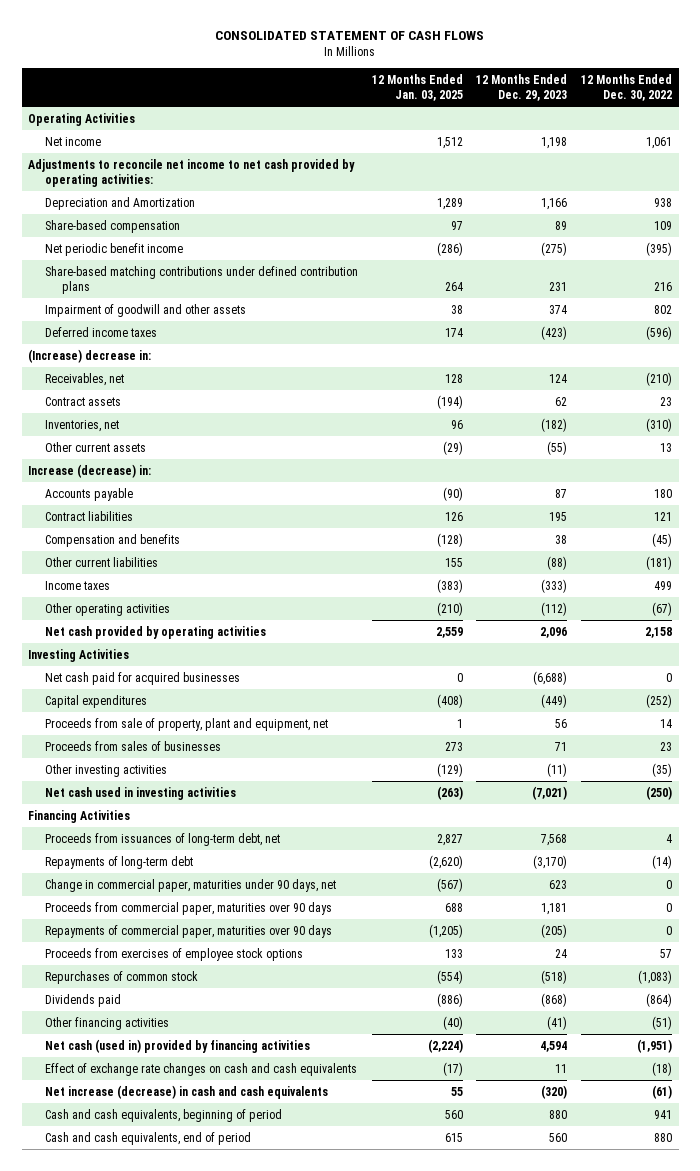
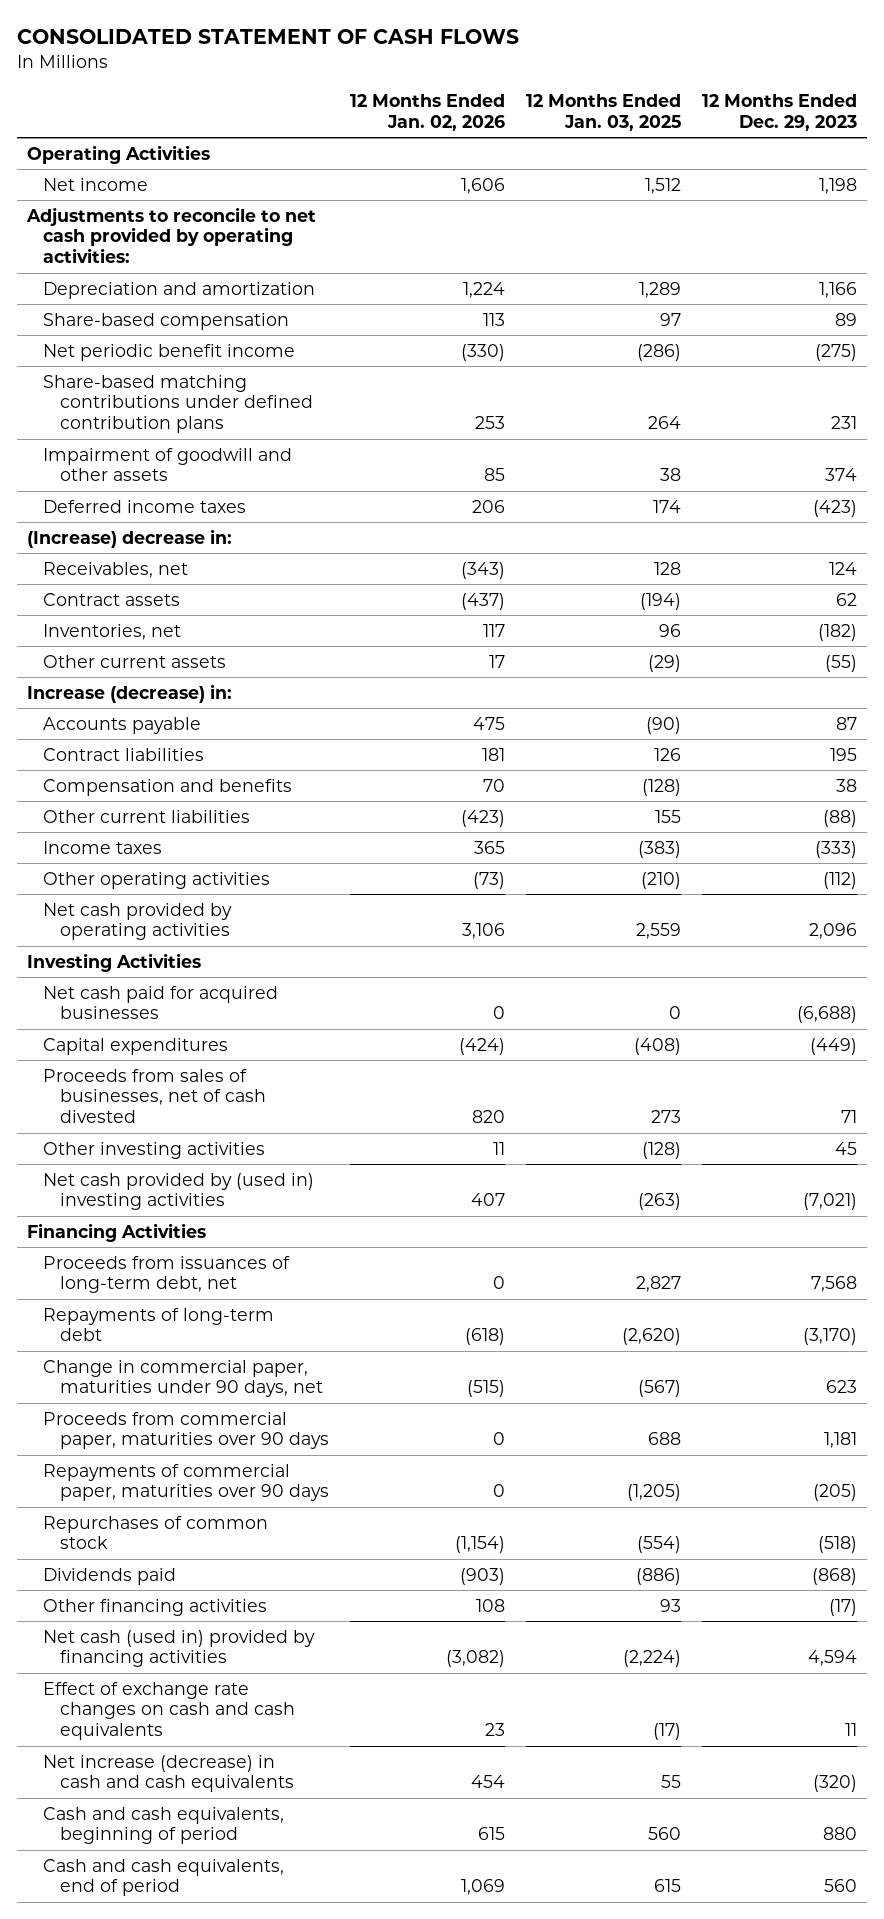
[581,73,673,102] 12 Months Ended Dec. 30, 2022 -> none
none -> [349,94,505,132] 12 Months Ended Jan. 02, 2026
[28,158,356,187] Adjustments to reconcile net income to net cash provided by operating activities: -> [26,206,317,264] Adjustments to reconcile to net cash provided by operating activities:
[45,196,196,210] Depreciation and Amortization -> [43,281,316,299] Depreciation and amortization
[45,717,329,731] Proceeds from sale of property, plant and equipment, net -> none
[45,740,222,751] Proceeds from sales of businesses -> [43,1068,266,1124] Proceeds from sales of businesses, net of cash divested
[436,762,463,777] (129) -> [641,1141,681,1159] (128)
[547,762,568,777] (11) -> [834,1141,857,1155] 45
[45,786,237,800] Net cash used in investing activities -> [43,1172,315,1211] Net cash provided by (used in) investing activities
[45,947,304,961] Proceeds from exercises of employee stock options -> none
[442,1015,463,1030] (40) -> [659,1598,681,1612] 93
[547,1015,568,1030] (41) -> [828,1598,857,1616] (17)

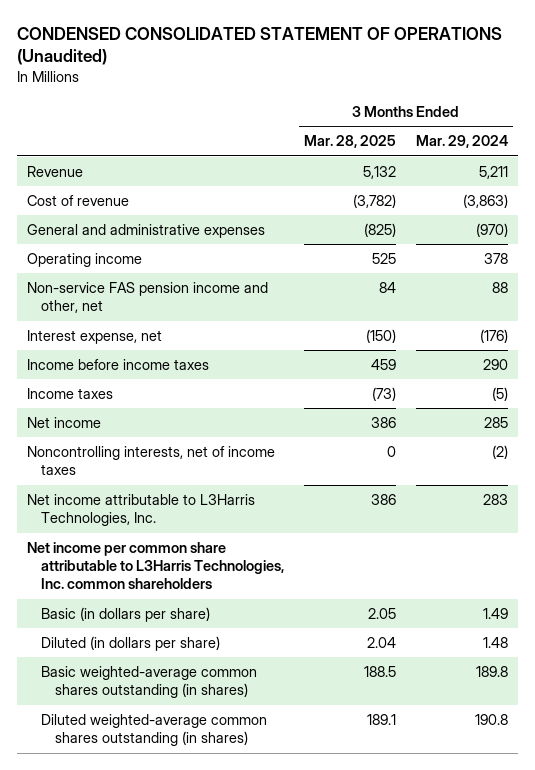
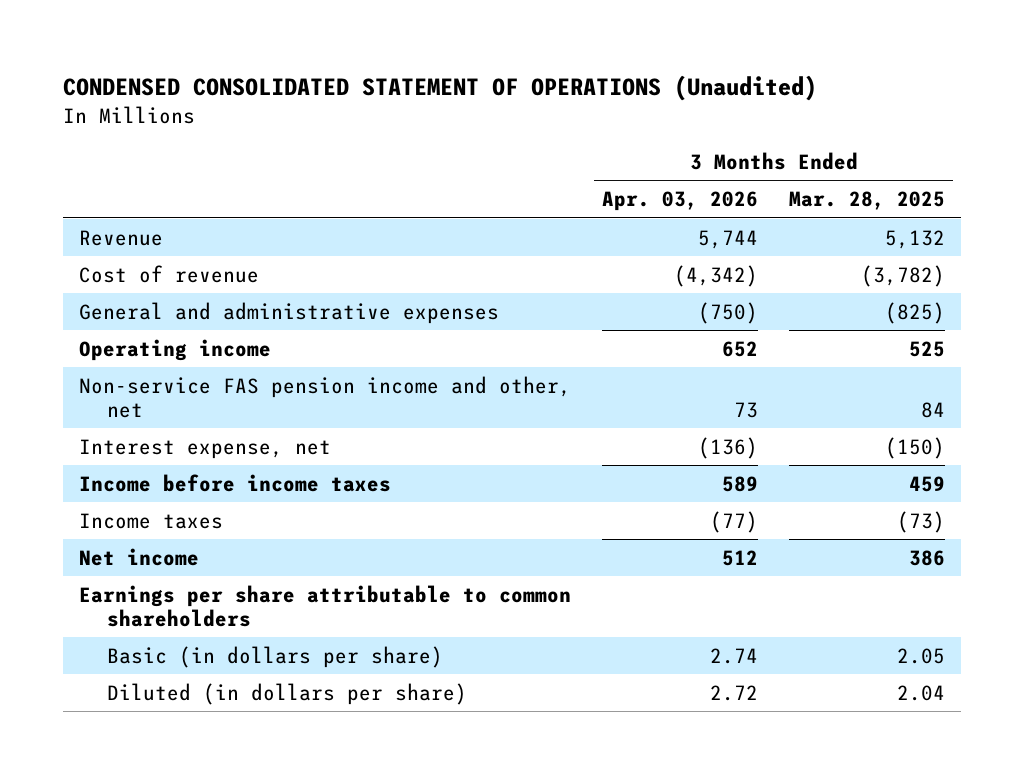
[415,135,508,149] Mar. 29, 2024 -> none
none -> [602,191,759,212] Apr. 03, 2026
[26,446,275,476] Noncontrolling interests, net of income taxes -> none
[26,494,255,527] Net income attributable to L3Harris Technologies, Inc. -> none
[26,542,284,590] Net income per common share attributable to L3Harris Technologies, Inc. common shareholders -> [78,584,571,627] Earnings per share attributable to common shareholders
[40,666,257,699] Basic weighted-average common shares outstanding (in shares) -> none
[40,714,267,747] Diluted weighted-average common shares outstanding (in shares) -> none

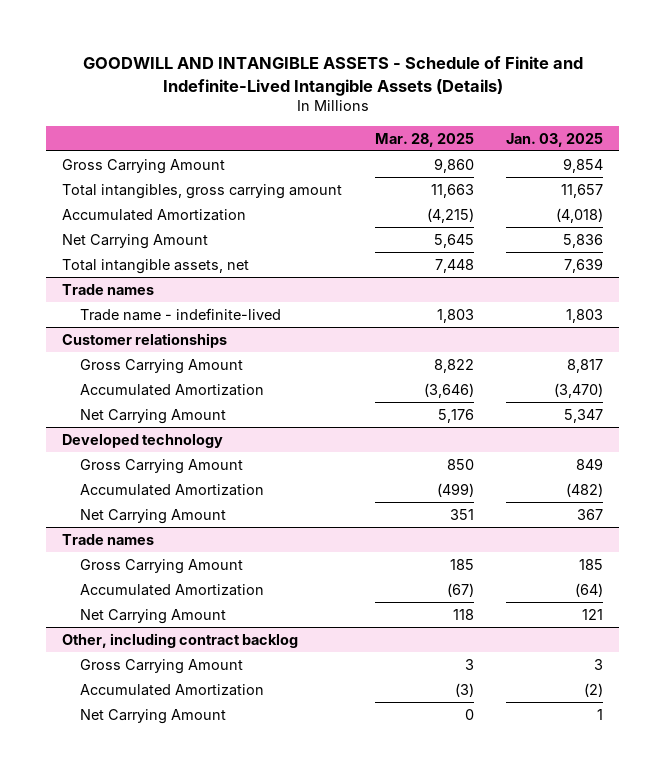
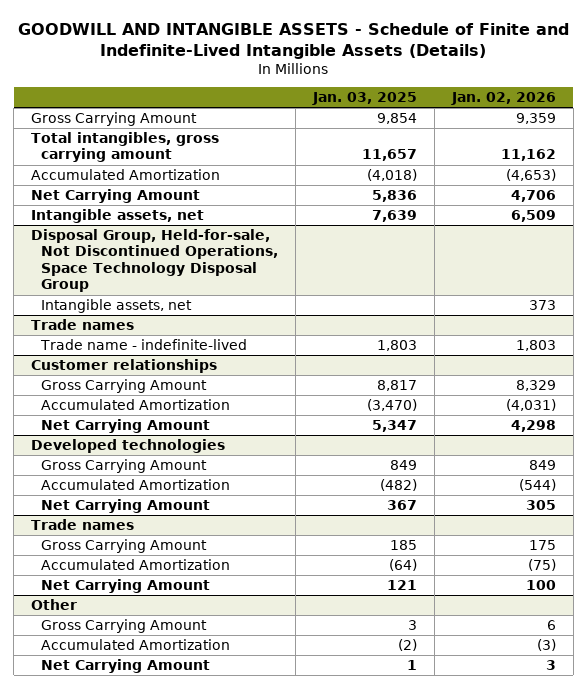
[374,132,474,147] Mar. 28, 2025 -> none
none -> [450,92,556,106] Jan. 02, 2026
[62,258,250,274] Total intangible assets, net -> [31,208,205,223] Intangible assets, net
none -> [31,228,278,293] Disposal Group, Held-for-sale, Not Discontinued Operations, Space Technology Disposal Group
none -> [40,298,192,313] Intangible assets, net
[62,433,224,448] Developed technology -> [31,438,226,453] Developed technologies
[62,632,299,648] Other, including contract backlog -> [31,598,78,610] Other

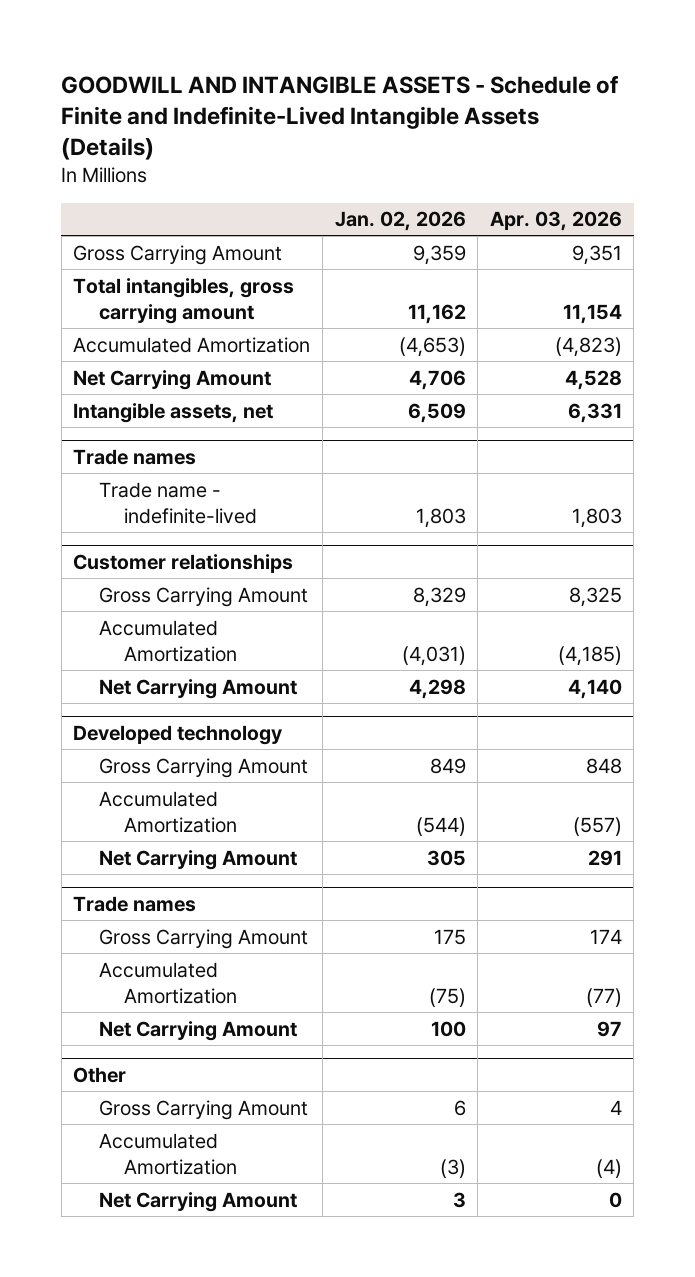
[311,92,417,106] Jan. 03, 2025 -> none
none -> [489,211,622,232] Apr. 03, 2026
[31,228,278,293] Disposal Group, Held-for-sale, Not Discontinued Operations, Space Technology Disposal Group -> none
[40,298,192,313] Intangible assets, net -> none
[31,438,226,453] Developed technologies -> [73,724,283,745] Developed technology

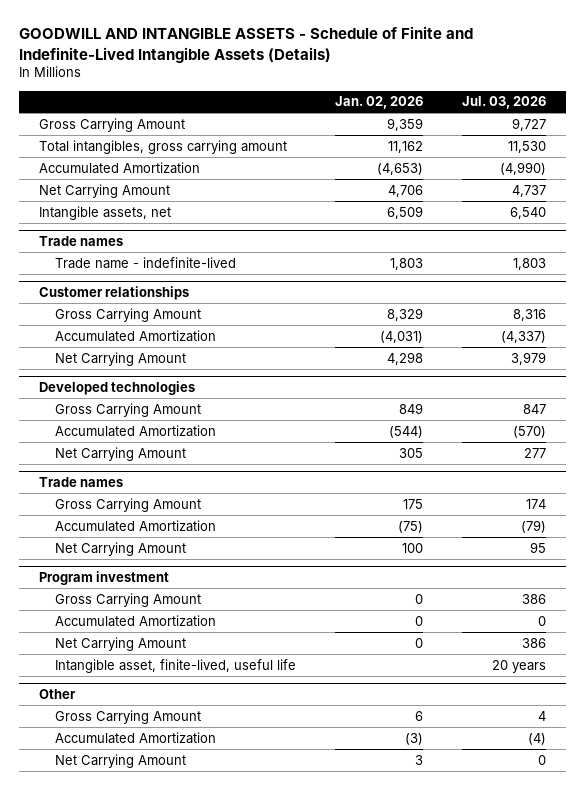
[489,211,622,232] Apr. 03, 2026 -> none
none -> [462,96,547,110] Jul. 03, 2026
[73,724,283,745] Developed technology -> [38,381,195,396] Developed technologies
none -> [38,571,169,586] Program investment
none -> [55,592,202,607] Gross Carrying Amount
none -> [55,614,217,627] Accumulated Amortization
none -> [55,636,187,651] Net Carrying Amount
none -> [55,658,297,673] Intangible asset, finite-lived, useful life

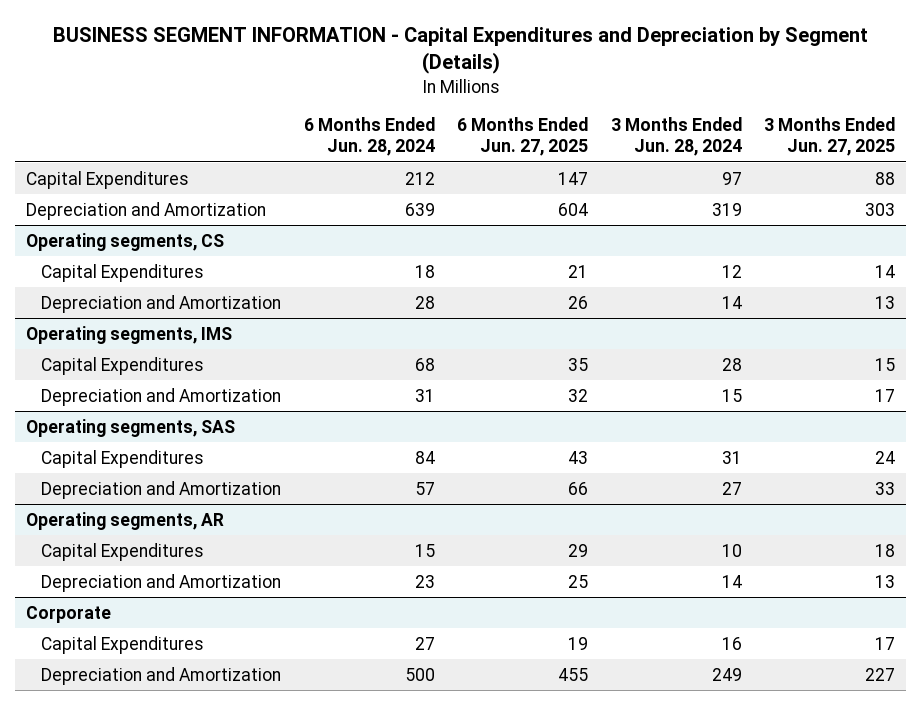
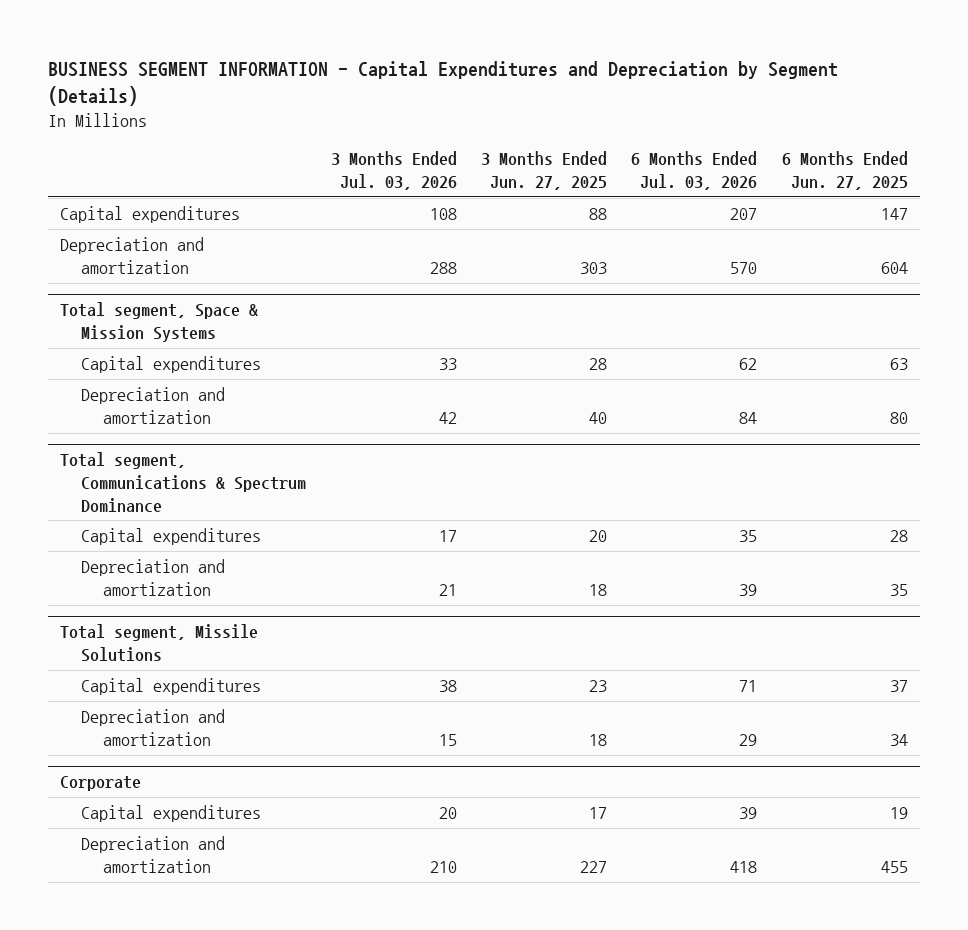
[303,117,435,157] 6 Months Ended Jun. 28, 2024 -> none
[610,117,742,157] 3 Months Ended Jun. 28, 2024 -> none
none -> [330,151,457,190] 3 Months Ended Jul. 03, 2026
none -> [631,151,758,190] 6 Months Ended Jul. 03, 2026
[26,232,225,251] Operating segments, CS -> none
[26,325,233,344] Operating segments, IMS -> none
[26,418,236,437] Operating segments, SAS -> none
[26,511,225,530] Operating segments, AR -> none
[41,542,205,561] Capital Expenditures -> none
[41,573,282,592] Depreciation and Amortization -> none
[26,170,190,189] Capital Expenditures -> [60,206,241,224] Capital expenditures
[26,201,267,220] Depreciation and Amortization -> [60,237,205,274] Depreciation and amortization
none -> [60,302,259,342] Total segment, Space & Mission Systems
[41,263,205,282] Capital Expenditures -> [81,356,262,374] Capital expenditures
[568,264,589,278] 21 -> [889,358,908,371] 63
[875,264,896,278] 14 -> [588,358,607,371] 28
[41,294,282,313] Depreciation and Amortization -> [81,387,226,424] Depreciation and amortization
[568,295,589,309] 26 -> [889,411,908,424] 80
[875,295,896,309] 13 -> [588,411,607,424] 40
none -> [60,452,307,513] Total segment, Communications & Spectrum Dominance
[41,356,205,375] Capital Expenditures -> [81,528,262,546] Capital expenditures
[568,357,589,371] 35 -> [889,530,908,543] 28
[875,357,896,371] 15 -> [588,530,607,543] 20
[41,387,282,406] Depreciation and Amortization -> [81,559,226,596] Depreciation and amortization
[568,388,589,402] 32 -> [889,583,908,596] 35
[875,388,896,402] 17 -> [588,583,607,596] 18
none -> [60,624,259,662] Total segment, Missile Solutions
[41,449,205,468] Capital Expenditures -> [81,678,262,696] Capital expenditures
[568,450,589,464] 43 -> [889,680,908,693] 37
[875,450,896,464] 24 -> [588,680,607,693] 23
[41,480,282,499] Depreciation and Amortization -> [81,709,226,746] Depreciation and amortization
[568,481,589,495] 66 -> [889,733,908,746] 34
[875,481,896,495] 33 -> [588,733,607,746] 18
[41,635,205,654] Capital Expenditures -> [81,805,262,823] Capital expenditures
[41,666,282,685] Depreciation and Amortization -> [81,836,226,873] Depreciation and amortization

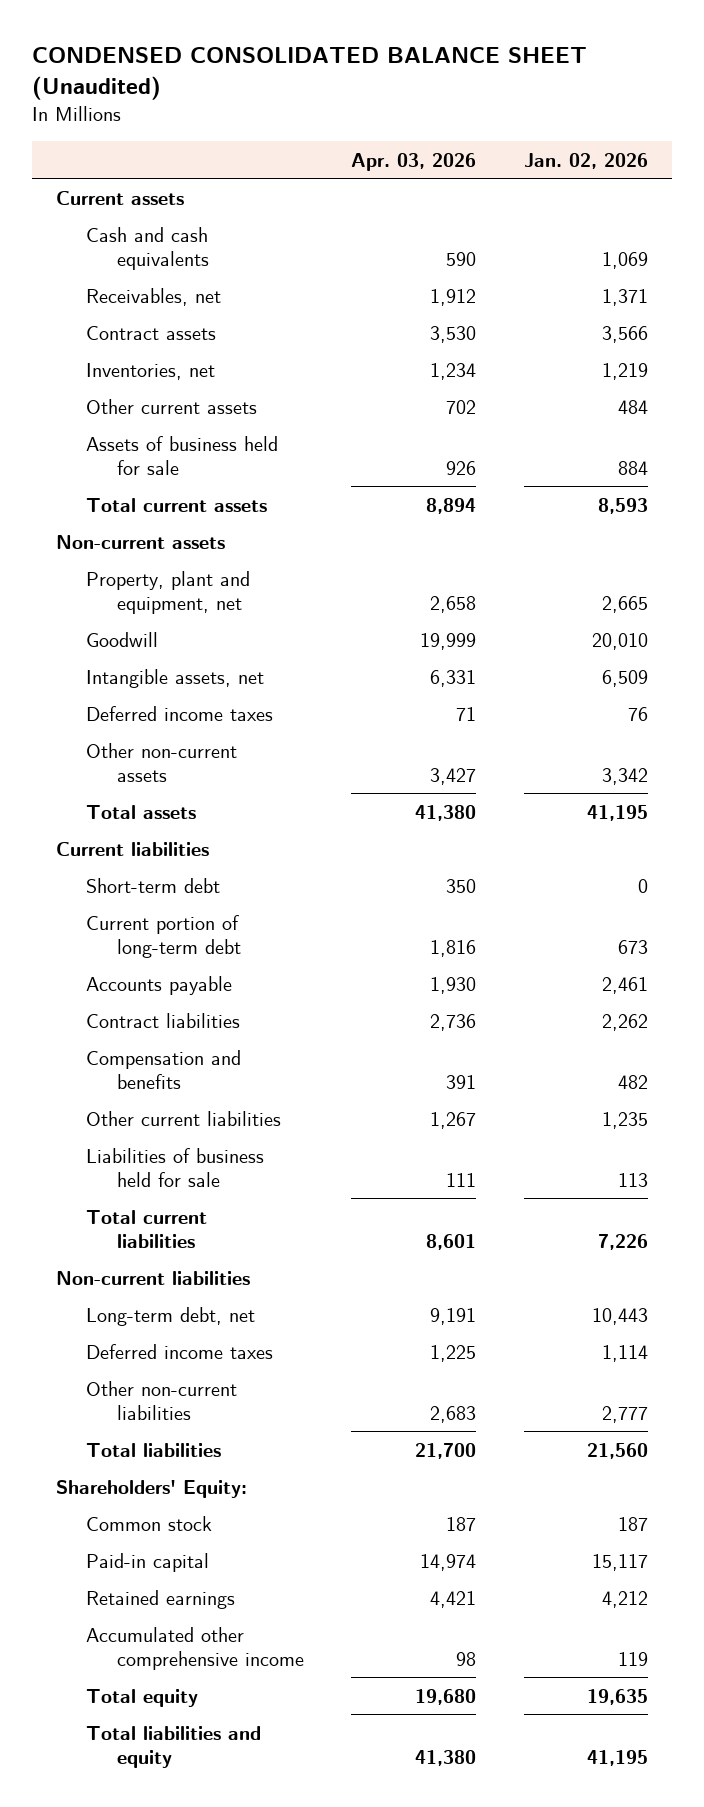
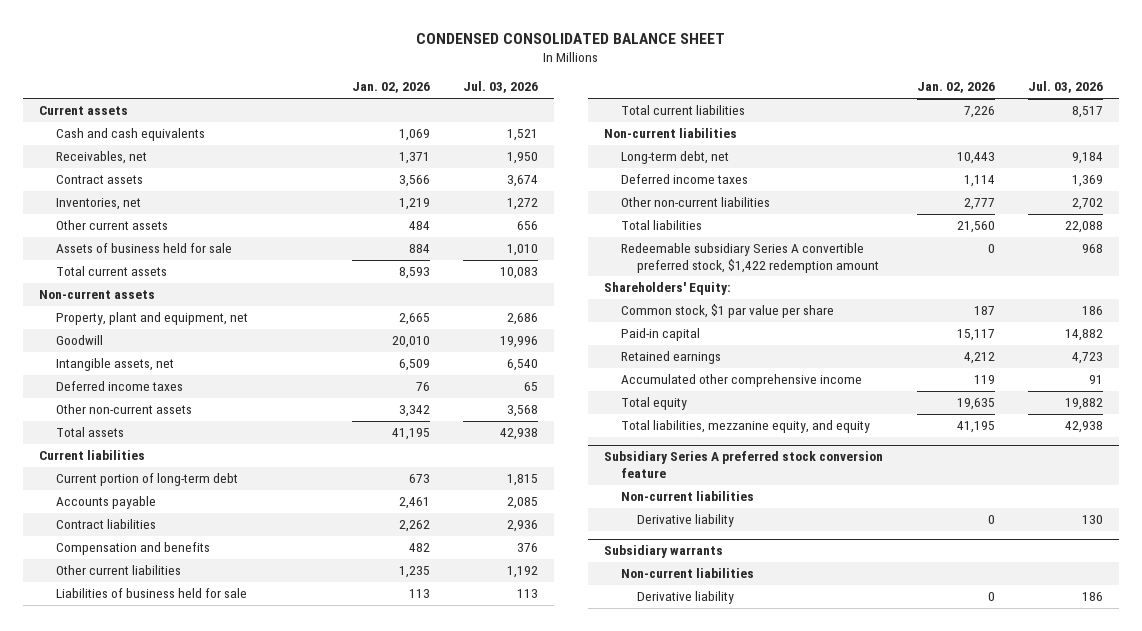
[32,47,588,101] CONDENSED CONSOLIDATED BALANCE SHEET (Unaudited) -> [416,32,726,44] CONDENSED CONSOLIDATED BALANCE SHEET
[351,152,477,171] Apr. 03, 2026 -> none
none -> [462,81,538,94] Jul. 03, 2026
[86,877,221,893] Short-term debt -> none
none -> [620,243,879,273] Redeemable subsidiary Series A convertible preferred stock, $1,422 redemption amount
[86,1515,213,1531] Common stock -> [620,304,834,319] Common stock, $1 par value per share
[86,1725,262,1768] Total liabilities and equity -> [620,420,870,434] Total liabilities, mezzanine equity, and equity
none -> [604,451,884,478] Subsidiary Series A preferred stock conversion feature
none -> [620,491,754,502] Non-current liabilities
none -> [636,514,734,528] Derivative liability
none -> [604,545,724,559] Subsidiary warrants
none -> [620,568,754,579] Non-current liabilities
none -> [636,591,734,605] Derivative liability

